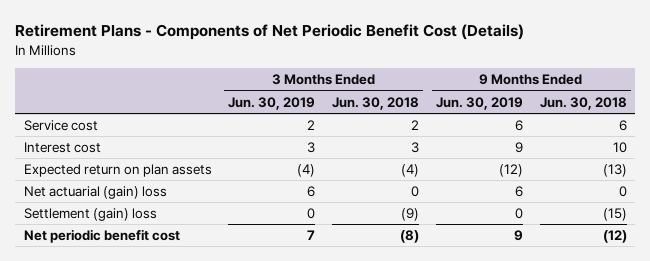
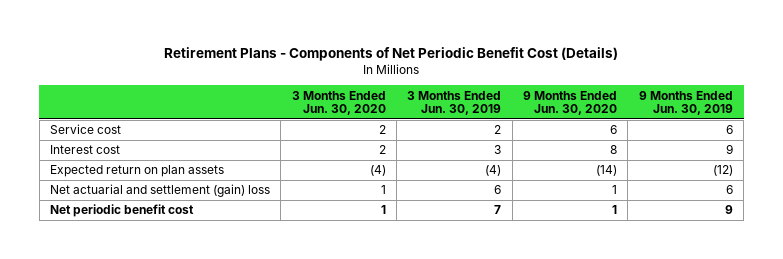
[332,96,420,110] Jun. 30, 2018 -> none
[539,96,627,110] Jun. 30, 2018 -> none
none -> [291,90,386,116] 3 Months Ended Jun. 30, 2020
none -> [523,90,618,116] 9 Months Ended Jun. 30, 2020
[23,208,157,222] Settlement (gain) loss -> none
[23,186,167,200] Net actuarial (gain) loss -> [50,184,271,198] Net actuarial and settlement (gain) loss

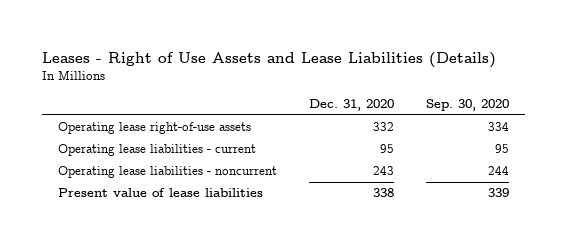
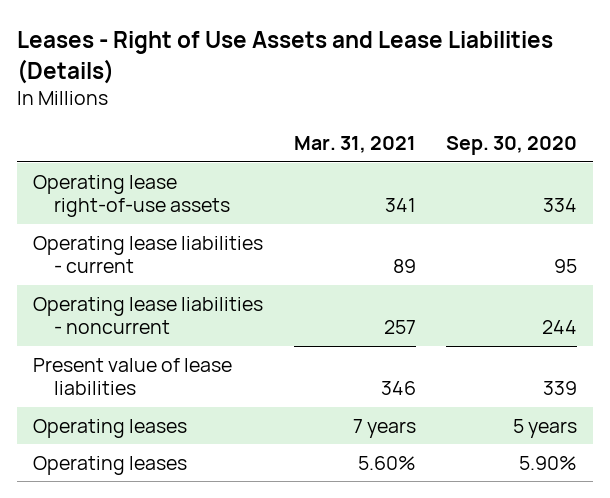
[309,99,395,112] Dec. 31, 2020 -> none
none -> [293,136,416,154] Mar. 31, 2021
none -> [32,418,187,438] Operating leases
none -> [32,455,187,475] Operating leases

